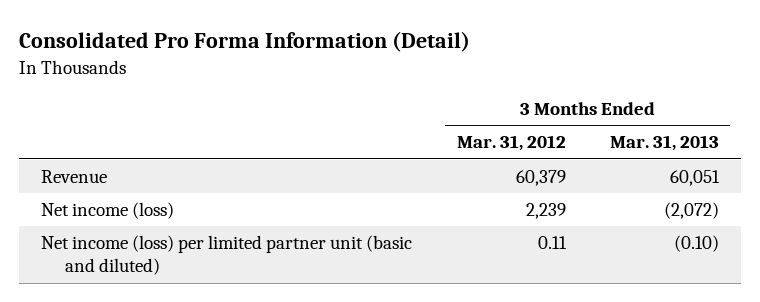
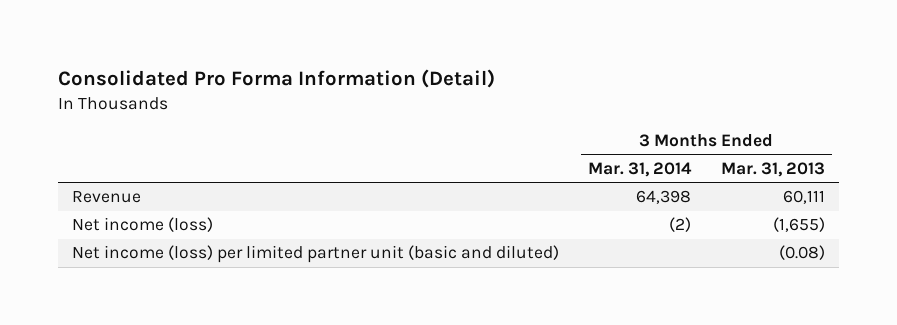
[456,135,566,152] Mar. 31, 2012 -> none
none -> [588,161,693,177] Mar. 31, 2014
[669,169,720,186] 60,051 -> [782,190,825,205] 60,111
[663,201,719,219] (2,072) -> [772,217,825,233] (1,655)
[673,234,719,252] (0.10) -> [778,245,825,261] (0.08)

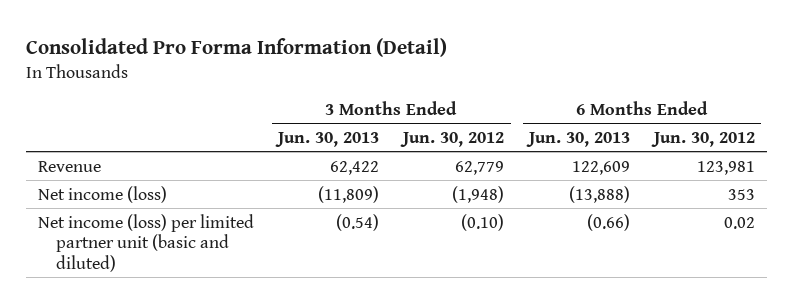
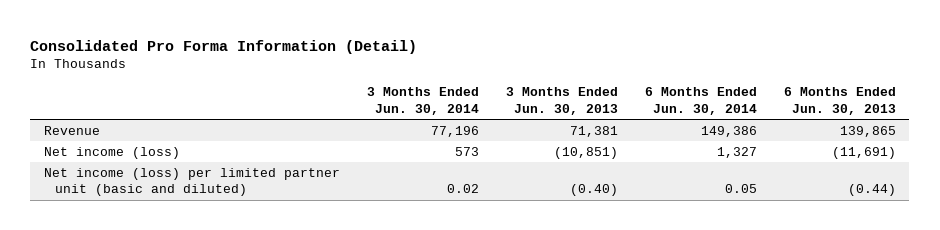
[400,131,505,147] Jun. 30, 2012 -> none
[650,131,755,147] Jun. 30, 2012 -> none
none -> [366,87,479,115] 3 Months Ended Jun. 30, 2014
none -> [644,87,757,115] 6 Months Ended Jun. 30, 2014
[330,160,380,175] 62,422 -> [569,125,618,137] 71,381
[571,160,630,175] 122,609 -> [839,125,896,137] 139,865
[318,185,380,203] (11,809) -> [553,146,618,159] (10,851)
[568,185,630,203] (13,888) -> [831,146,896,159] (11,691)
[336,213,380,231] (0.54) -> [569,184,618,197] (0.40)
[586,213,630,231] (0.66) -> [847,184,896,197] (0.44)

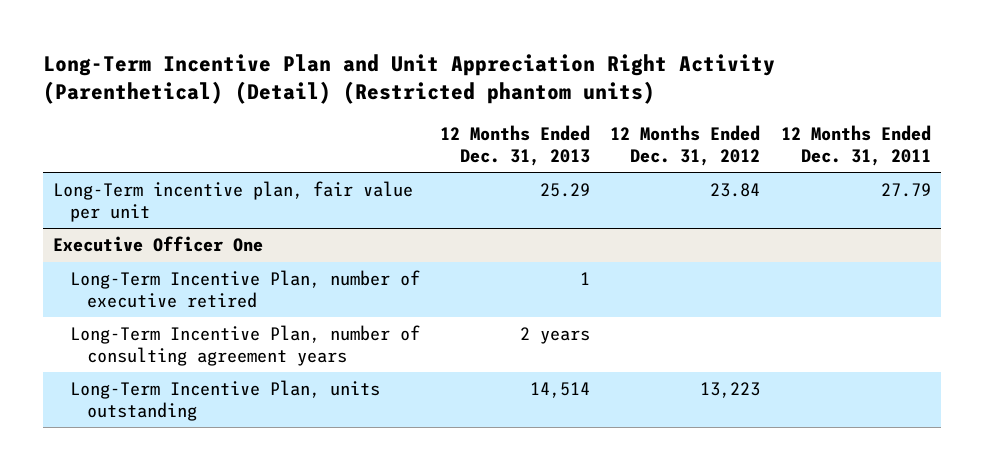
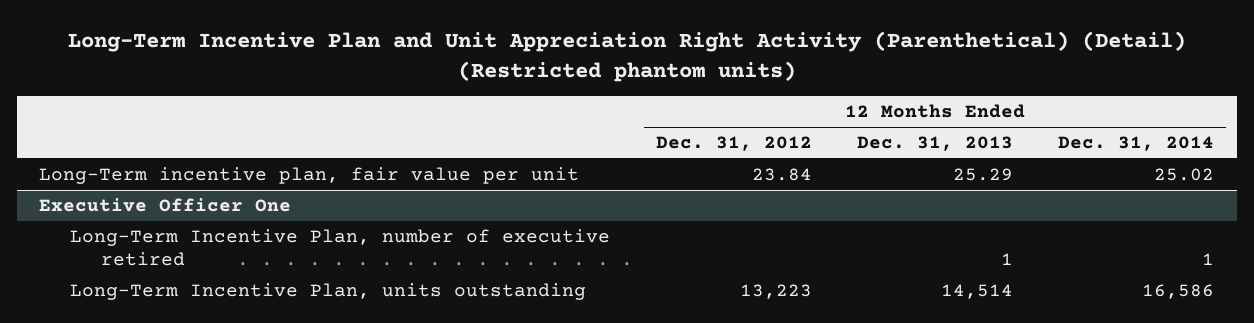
[780,125,931,166] 12 Months Ended Dec. 31, 2011 -> none
none -> [1058,135,1215,151] Dec. 31, 2014
[69,325,420,366] Long-Term Incentive Plan, number of consulting agreement years -> none

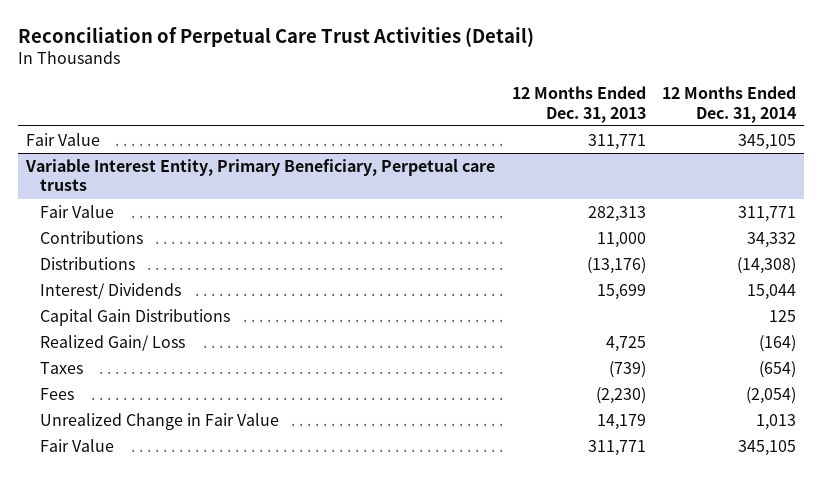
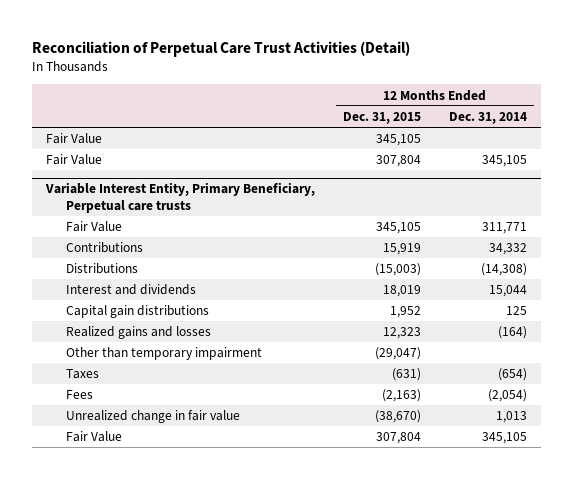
[511,86,646,123] 12 Months Ended Dec. 31, 2013 -> none
none -> [342,111,421,124] Dec. 31, 2015
none -> [45,133,102,145] Fair Value
[39,282,181,299] Interest/ Dividends -> [66,284,197,296] Interest and dividends
[39,308,230,326] Capital Gain Distributions -> [66,305,210,319] Capital gain distributions
[39,334,185,351] Realized Gain/ Loss -> [66,326,212,340] Realized gains and losses
none -> [66,347,263,361] Other than temporary impairment
[39,412,279,430] Unrealized Change in Fair Value -> [66,410,241,424] Unrealized change in fair value

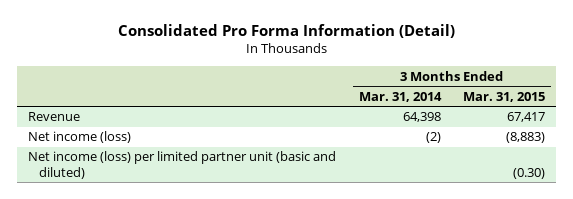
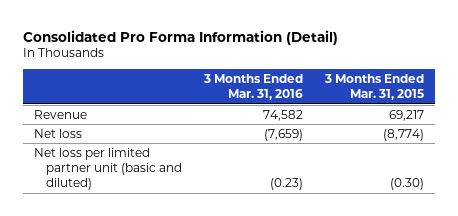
[358,91,442,102] Mar. 31, 2014 -> none
none -> [203,73,304,101] 3 Months Ended Mar. 31, 2016
[507,112,546,123] 67,417 -> [388,109,424,121] 69,217
[28,131,132,144] Net income (loss) -> [34,128,83,138] Net loss
[506,132,546,144] (8,883) -> [382,128,424,141] (8,774)
[28,151,337,179] Net income (loss) per limited partner unit (basic and diluted) -> [34,147,183,191] Net loss per limited partner unit (basic and diluted)

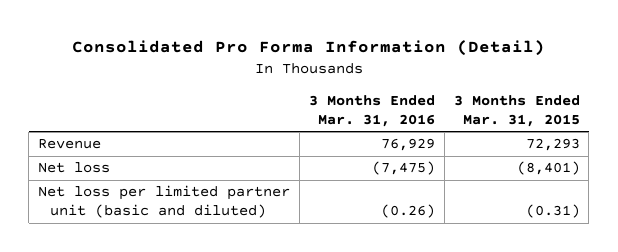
[263,109,304,121] 74,582 -> [380,138,435,152] 76,929
[388,109,424,121] 69,217 -> [525,138,580,152] 72,293
[264,128,304,141] (7,659) -> [371,161,435,176] (7,475)
[382,128,424,141] (8,774) -> [516,161,580,176] (8,401)
[270,178,304,191] (0.23) -> [380,204,435,219] (0.26)
[389,178,424,191] (0.30) -> [525,204,580,219] (0.31)

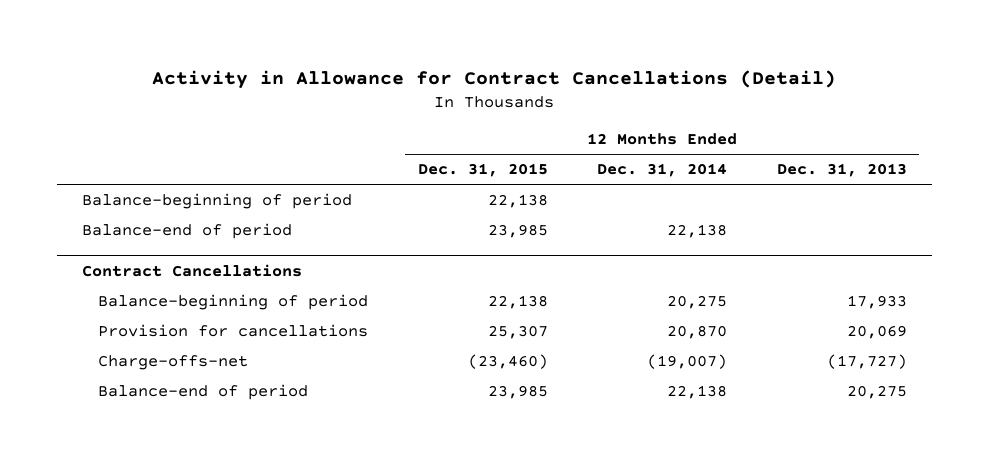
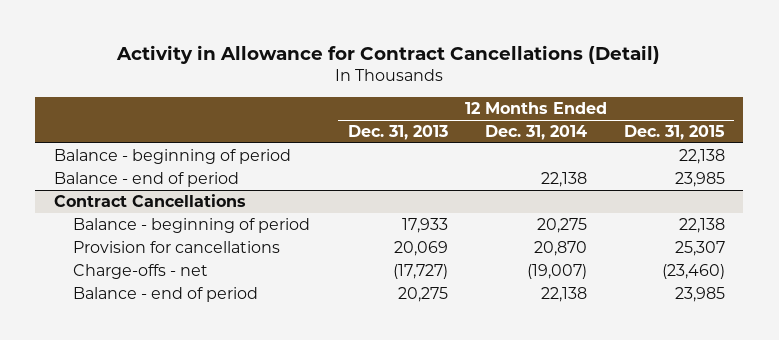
[81,193,352,210] Balance-beginning of period -> [53,148,291,164] Balance - beginning of period
[81,223,292,240] Balance-end of period -> [53,171,239,187] Balance - end of period
[98,294,369,311] Balance-beginning of period -> [73,217,311,233] Balance - beginning of period
[98,355,249,371] Charge-offs-net -> [73,263,209,279] Charge-offs - net
[98,384,309,401] Balance-end of period -> [73,286,259,302] Balance - end of period

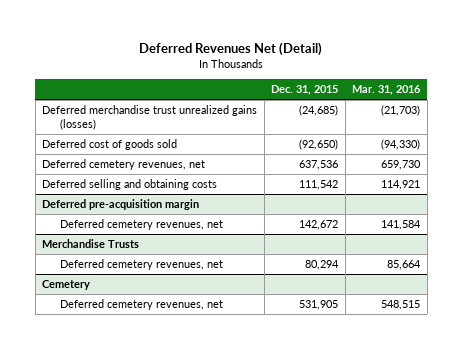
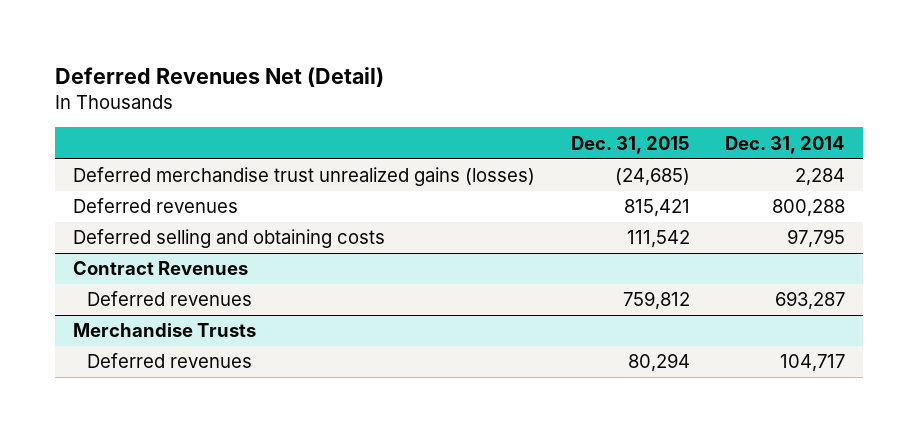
[352,85,422,96] Mar. 31, 2016 -> none
none -> [725,135,846,154] Dec. 31, 2014
[42,139,178,151] Deferred cost of goods sold -> none
[42,159,206,171] Deferred cemetery revenues, net -> [73,198,239,214] Deferred revenues
[299,160,339,171] 637,536 -> [623,199,690,218] 815,421
[42,199,200,211] Deferred pre-acquisition margin -> none
none -> [73,261,249,276] Contract Revenues
[59,219,223,231] Deferred cemetery revenues, net -> [86,291,252,307] Deferred revenues
[299,220,339,231] 142,672 -> [622,291,690,311] 759,812
[42,280,91,291] Cemetery -> none
[59,299,223,311] Deferred cemetery revenues, net -> none
[59,259,223,271] Deferred cemetery revenues, net -> [86,353,252,369] Deferred revenues

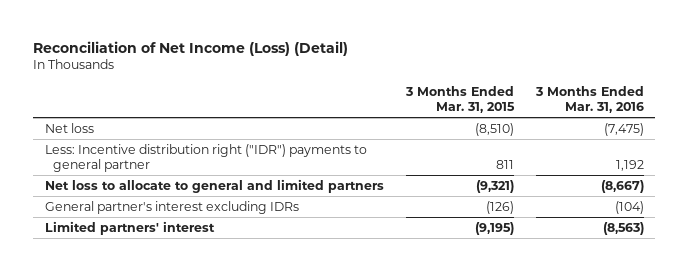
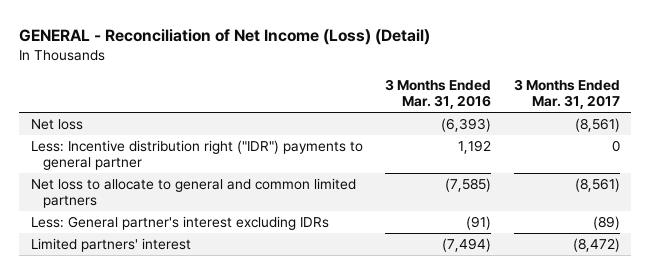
[33,40,349,56] Reconciliation of Net Income (Loss) (Detail) -> [19,29,431,46] GENERAL - Reconciliation of Net Income (Loss) (Detail)
[404,86,515,114] 3 Months Ended Mar. 31, 2015 -> none
none -> [513,78,620,110] 3 Months Ended Mar. 31, 2017
[604,122,645,136] (7,475) -> [441,117,492,132] (6,393)
[44,178,384,193] Net loss to allocate to general and limited partners -> [30,177,356,209] Net loss to allocate to general and common limited partners
[601,179,645,193] (8,667) -> [445,177,492,192] (7,585)
[44,200,299,214] General partner's interest excluding IDRs -> [30,215,329,230] Less: General partner's interest excluding IDRs
[615,200,645,214] (104) -> [466,215,492,230] (91)
[603,221,645,235] (8,563) -> [442,237,492,252] (7,494)

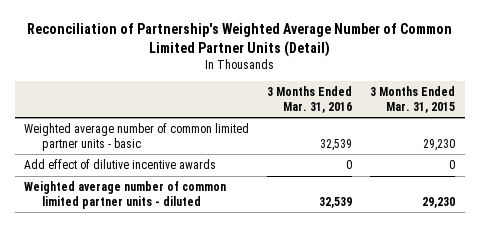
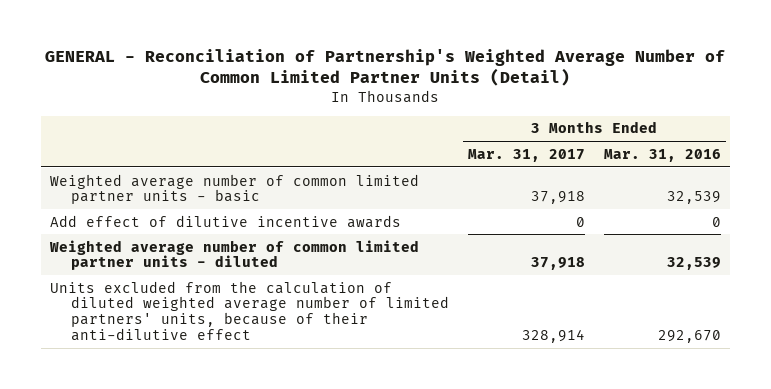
[26,22,452,57] Reconciliation of Partnership's Weighted Average Number of Common Limited Partner Units (Detail) -> [45,49,726,87] GENERAL - Reconciliation of Partnership's Weighted Average Number of Common Limited Partner Units (Detail)
[370,86,456,113] 3 Months Ended Mar. 31, 2015 -> none
none -> [467,148,585,162] Mar. 31, 2017
none -> [50,280,449,342] Units excluded from the calculation of diluted weighted average number of limited partners' units, because of their anti-dilutive effect

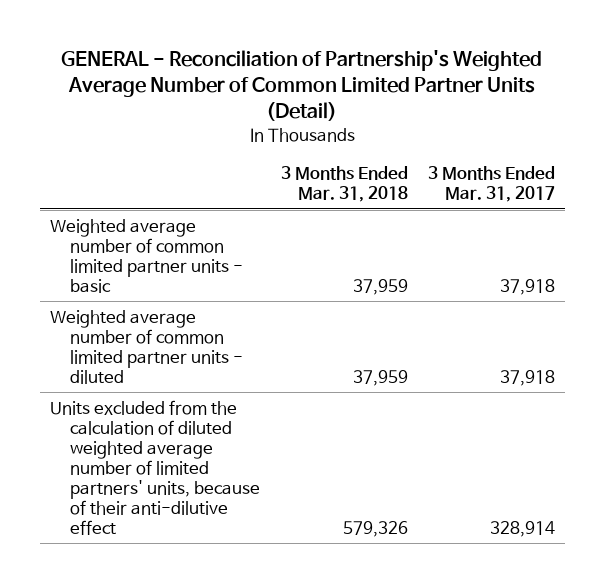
[603,148,721,162] Mar. 31, 2016 -> none
none -> [280,166,408,203] 3 Months Ended Mar. 31, 2018
[50,214,402,228] Add effect of dilutive incentive awards -> none

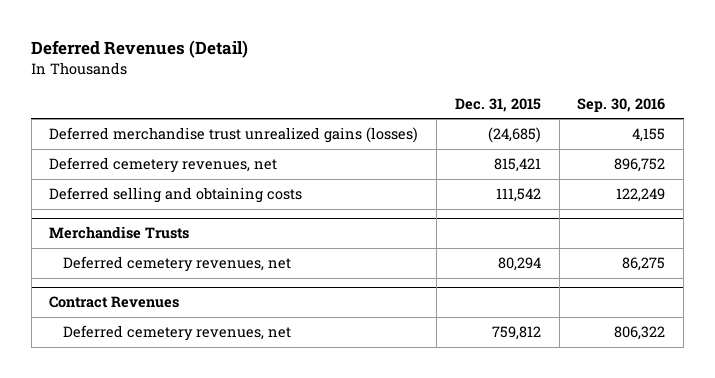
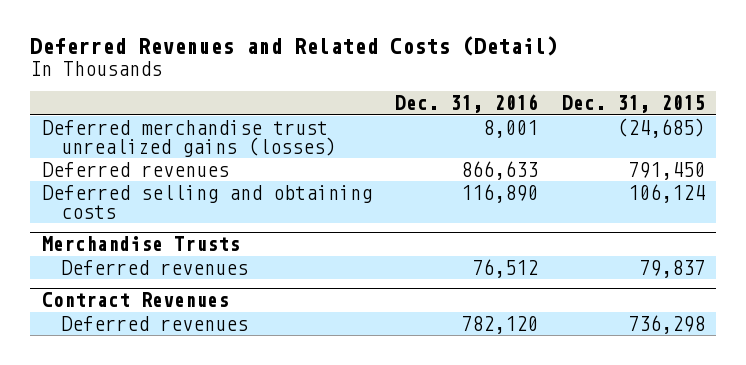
[31,40,249,59] Deferred Revenues (Detail) -> [29,36,558,57] Deferred Revenues and Related Costs (Detail)
[577,97,666,112] Sep. 30, 2016 -> none
none -> [395,94,539,114] Dec. 31, 2016
[49,157,278,174] Deferred cemetery revenues, net -> [41,161,229,177] Deferred revenues
[493,158,541,173] 815,421 -> [627,161,705,180] 791,450
[495,188,541,203] 111,542 -> [627,183,705,203] 106,124
[63,256,292,273] Deferred cemetery revenues, net -> [61,259,249,275] Deferred revenues
[497,257,541,272] 80,294 -> [638,259,705,278] 79,837
[63,325,292,342] Deferred cemetery revenues, net -> [61,315,249,331] Deferred revenues
[491,326,541,341] 759,812 -> [627,314,705,334] 736,298

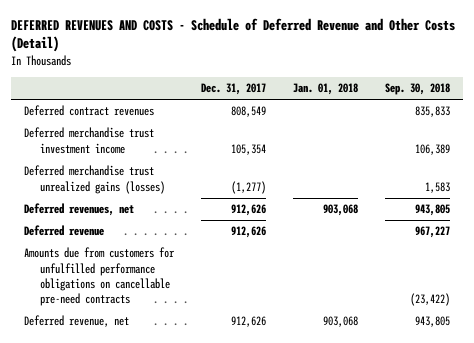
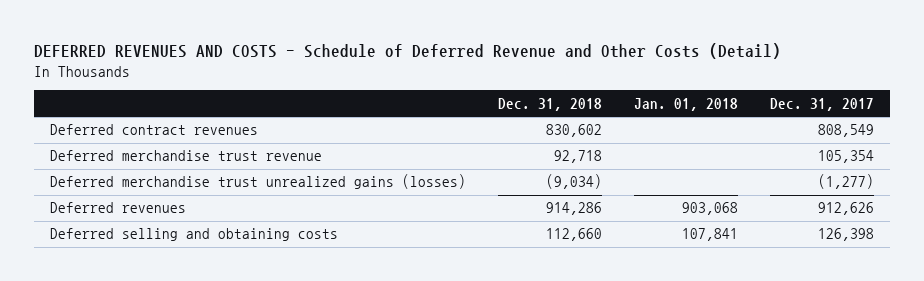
[384,83,450,96] Sep. 30, 2018 -> none
none -> [497,97,602,111] Dec. 31, 2018
[24,127,155,154] Deferred merchandise trust investment income -> [49,150,322,162] Deferred merchandise trust revenue
[24,225,105,237] Deferred revenue -> none
[24,247,176,306] Amounts due from customers for unfulfilled performance obligations on cancellable pre-need contracts -> none
[24,315,130,328] Deferred revenue, net -> none
[24,203,135,217] Deferred revenues, net -> [49,202,186,214] Deferred revenues
none -> [49,228,338,242] Deferred selling and obtaining costs

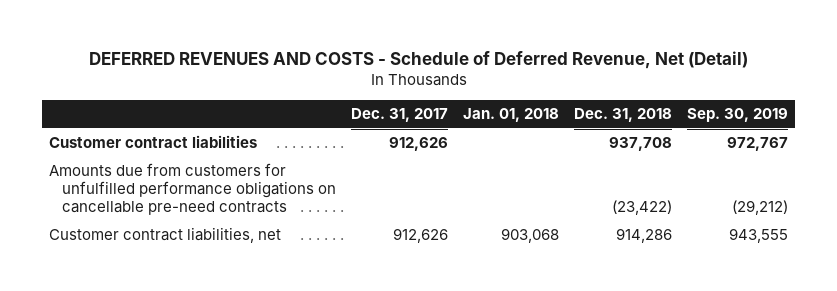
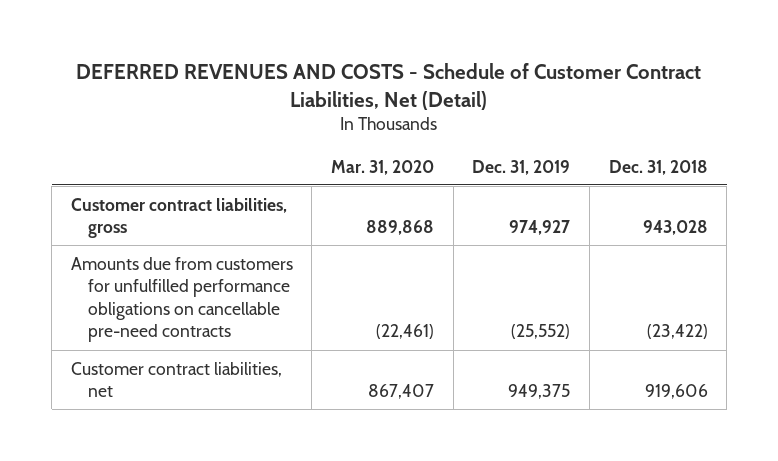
[88,50,748,69] DEFERRED REVENUES AND COSTS - Schedule of Deferred Revenue, Net (Detail) -> [76,63,702,110] DEFERRED REVENUES AND COSTS - Schedule of Customer Contract Liabilities, Net (Detail)
[351,108,449,123] Dec. 31, 2017 -> none
[463,108,560,123] Jan. 01, 2018 -> none
[686,108,788,123] Sep. 30, 2019 -> none
none -> [331,159,435,175] Mar. 31, 2020
none -> [472,159,571,175] Dec. 31, 2019
[49,135,258,149] Customer contract liabilities -> [70,197,287,239] Customer contract liabilities, gross
[608,137,672,152] 937,708 -> [642,220,708,236] 943,028
[615,228,672,244] 914,286 -> [644,384,708,400] 919,606

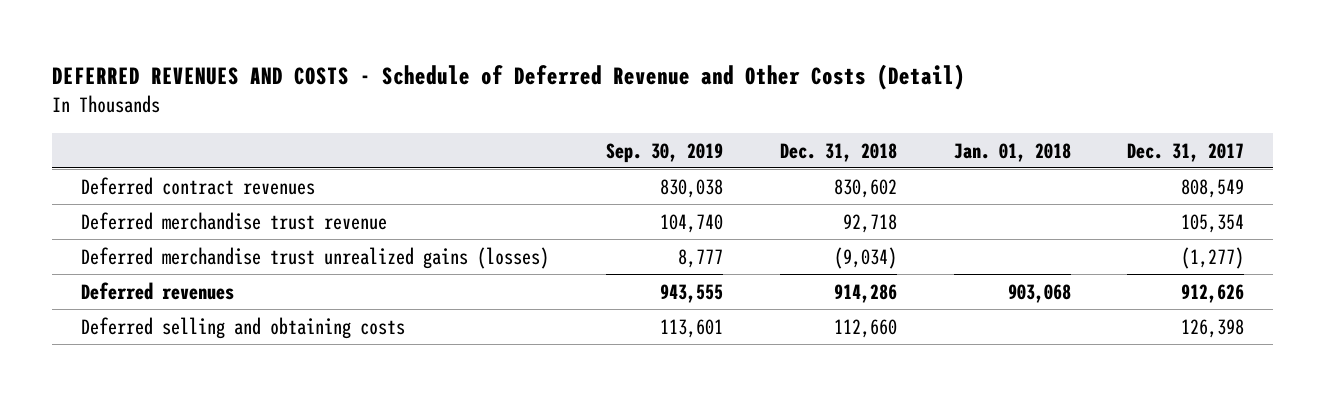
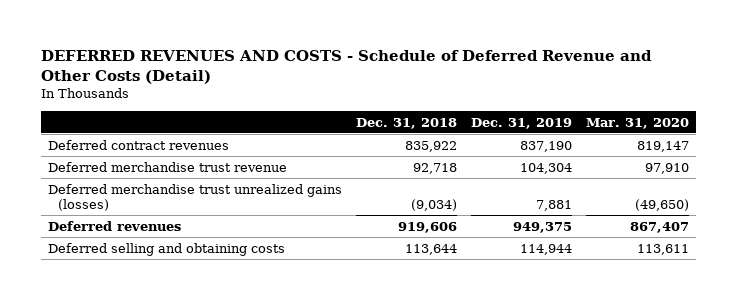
[605,142,723,163] Sep. 30, 2019 -> none
[953,142,1071,162] Jan. 01, 2018 -> none
[1127,142,1245,162] Dec. 31, 2017 -> none
none -> [470,117,572,129] Dec. 31, 2019
none -> [585,117,689,129] Mar. 31, 2020
[833,178,897,198] 830,602 -> [404,140,457,152] 835,922
[833,283,897,303] 914,286 -> [397,221,457,233] 919,606
[833,318,897,338] 112,660 -> [404,243,457,255] 113,644

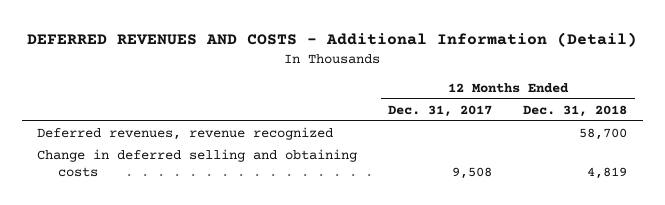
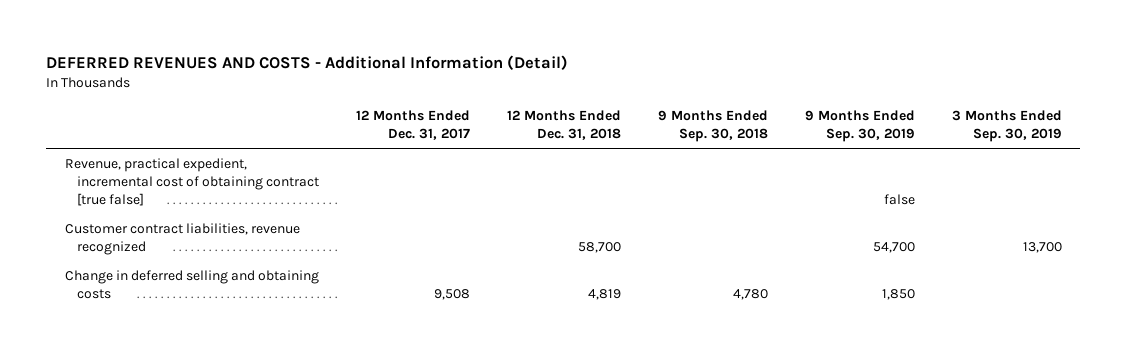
none -> [657,110,768,143] 9 Months Ended Sep. 30, 2018
none -> [804,110,915,143] 9 Months Ended Sep. 30, 2019
none -> [951,110,1062,143] 3 Months Ended Sep. 30, 2019
none -> [64,157,320,206] Revenue, practical expedient, incremental cost of obtaining contract [true false]
[37,127,334,141] Deferred revenues, revenue recognized -> [64,222,300,255] Customer contract liabilities, revenue recognized

